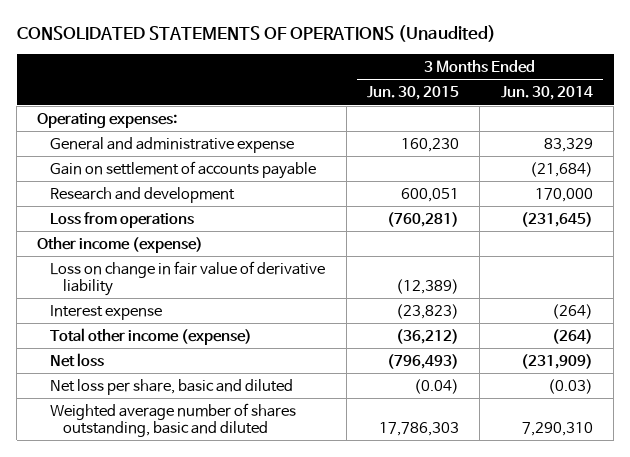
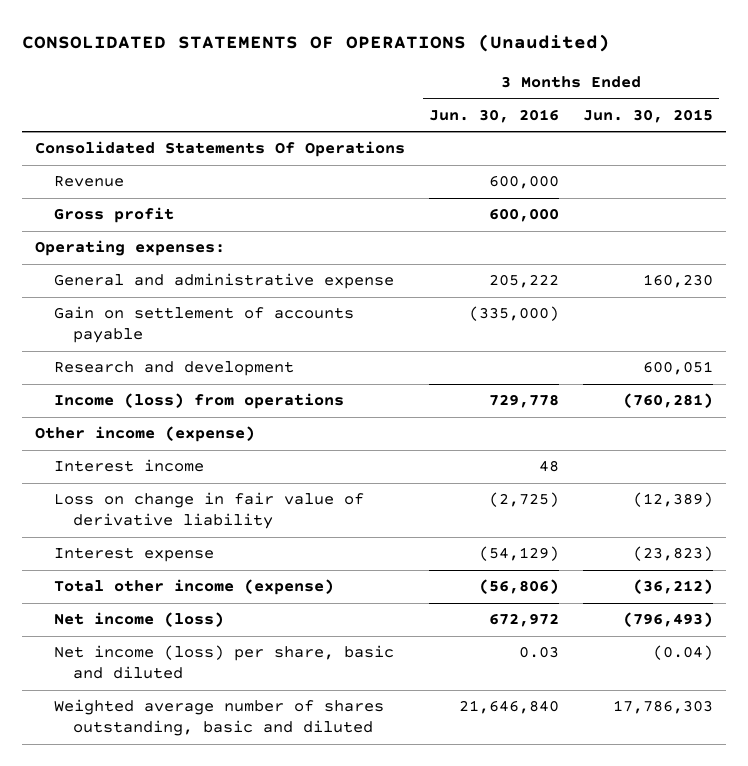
[500,86,593,101] Jun. 30, 2014 -> none
none -> [428,108,559,123] Jun. 30, 2016
none -> [34,141,405,158] Consolidated Statements Of Operations
none -> [53,176,124,188] Revenue
none -> [53,207,174,224] Gross profit
[50,212,195,229] Loss from operations -> [53,393,344,410] Income (loss) from operations
none -> [53,459,204,473] Interest income
[50,353,105,368] Net loss -> [53,612,224,628] Net income (loss)
[50,379,294,396] Net loss per share, basic and diluted -> [53,645,394,680] Net income (loss) per share, basic and diluted

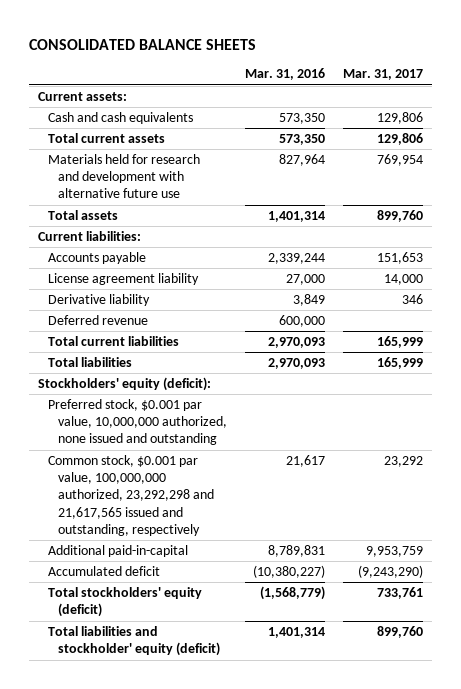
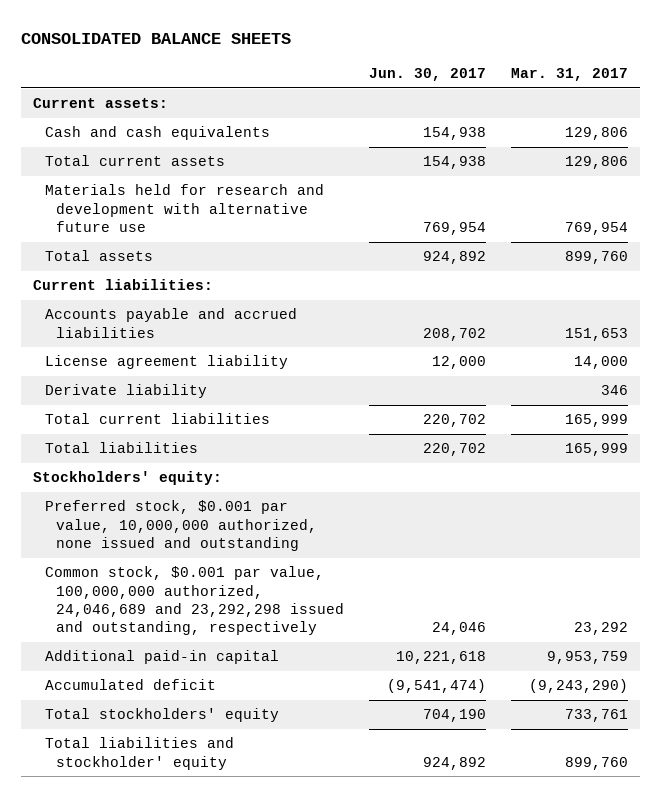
[244,68,325,81] Mar. 31, 2016 -> none
none -> [368,67,486,81] Jun. 30, 2017
[48,252,147,265] Accounts payable -> [44,308,297,338] Accounts payable and accrued liabilities
[48,315,149,326] Deferred revenue -> none
[48,294,151,307] Derivative liability -> [44,384,207,399] Derivate liability
[38,377,212,392] Stockholders' equity (deficit): -> [33,471,223,486] Stockholders' equity:
[48,455,214,536] Common stock, $0.001 par value, 100,000,000 authorized, 23,292,298 and 21,617,565 issued and outstanding, respectively -> [44,566,345,636] Common stock, $0.001 par value, 100,000,000 authorized, 24,046,689 and 23,292,298 issued and outstanding, respectively
[48,545,189,558] Additional paid-in-capital -> [44,650,279,665] Additional paid-in capital
[48,587,203,618] Total stockholders' equity (deficit) -> [44,708,279,723] Total stockholders' equity
[48,626,220,657] Total liabilities and stockholder' equity (deficit) -> [44,737,234,770] Total liabilities and stockholder' equity

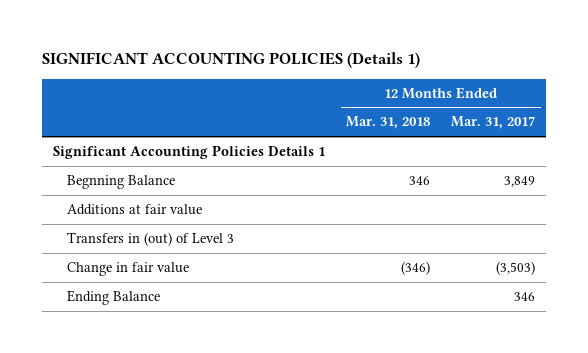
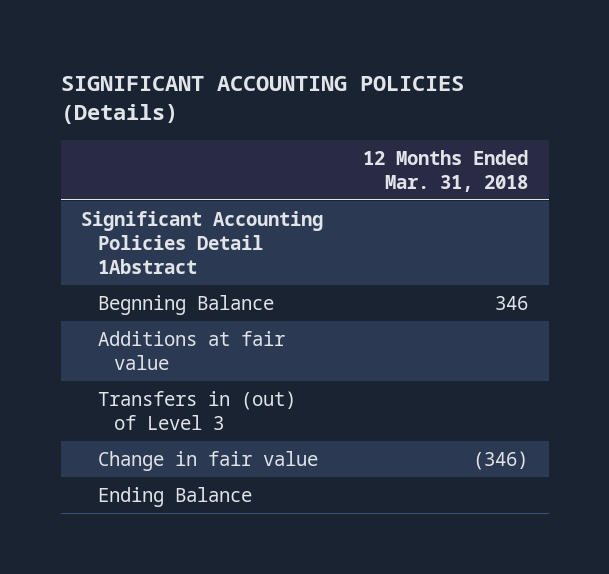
[42,52,421,69] SIGNIFICANT ACCOUNTING POLICIES (Details 1) -> [60,75,464,125] SIGNIFICANT ACCOUNTING POLICIES (Details)
[451,116,536,130] Mar. 31, 2017 -> none
[52,145,325,160] Significant Accounting Policies Details 1 -> [81,210,324,274] Significant Accounting Policies Detail 1Abstract

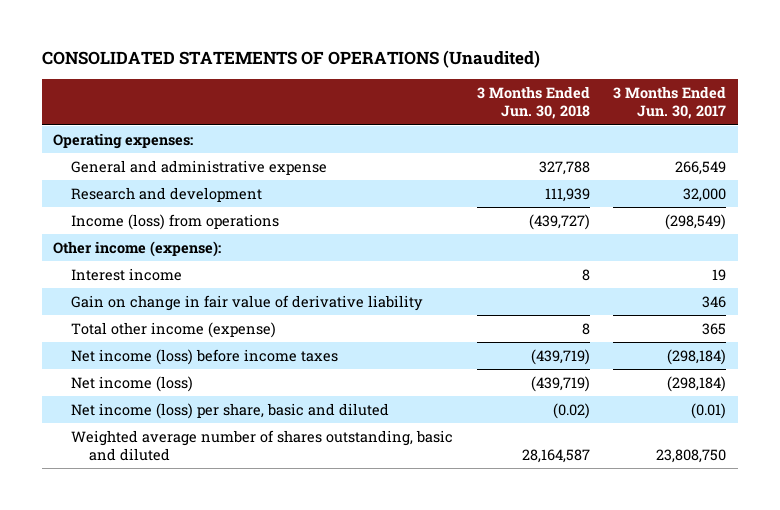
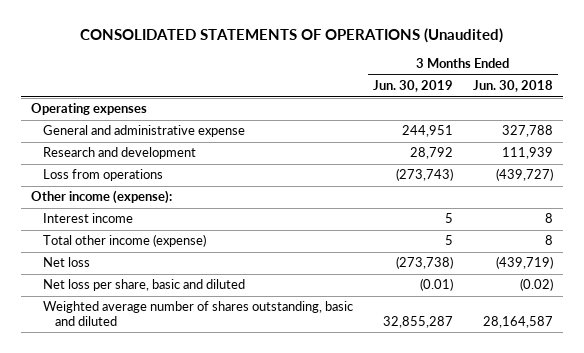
[613,86,727,120] 3 Months Ended Jun. 30, 2017 -> none
none -> [373,80,454,93] Jun. 30, 2019
[53,132,194,149] Operating expenses: -> [31,103,148,116] Operating expenses
[71,213,280,230] Income (loss) from operations -> [43,169,164,182] Loss from operations
[71,294,424,311] Gain on change in fair value of derivative liability -> none
[71,348,339,365] Net income (loss) before income taxes -> none
[71,375,194,392] Net income (loss) -> [43,257,91,268] Net loss
[71,402,390,419] Net income (loss) per share, basic and diluted -> [43,279,246,292] Net loss per share, basic and diluted

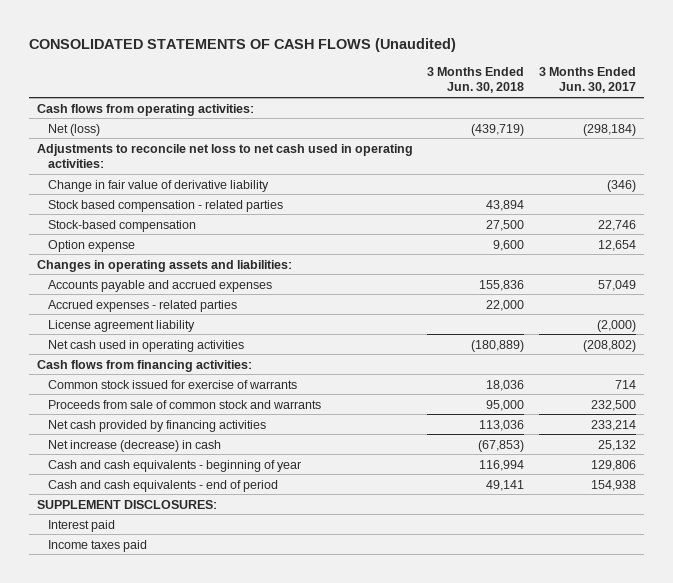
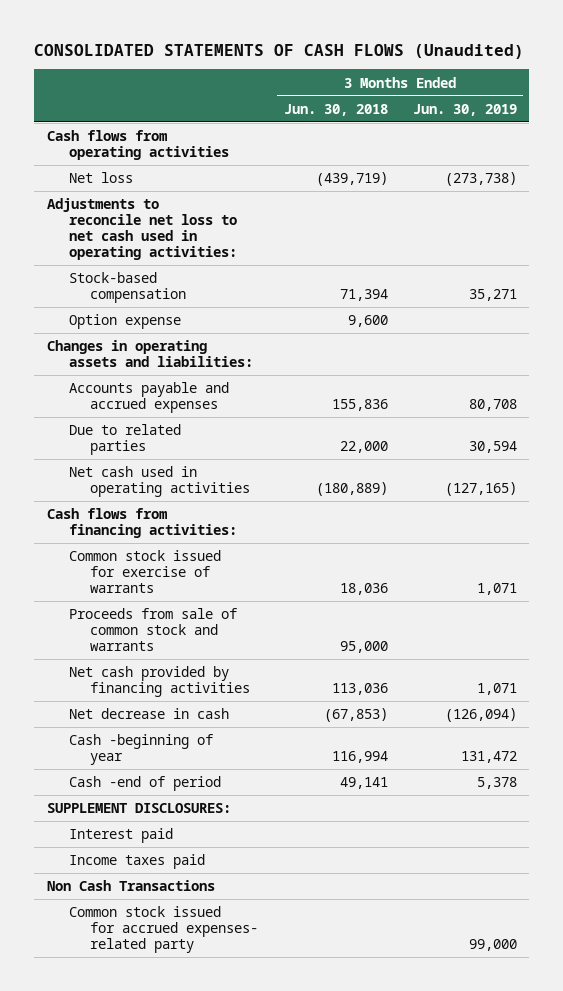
[539,67,637,94] 3 Months Ended Jun. 30, 2017 -> none
none -> [412,103,517,116] Jun. 30, 2019
[36,103,254,116] Cash flows from operating activities: -> [46,130,229,161] Cash flows from operating activities
[47,123,100,136] Net (loss) -> [68,172,133,184] Net loss
[47,179,269,192] Change in fair value of derivative liability -> none
[47,199,283,212] Stock based compensation - related parties -> none
[486,219,525,231] 27,500 -> [339,289,388,302] 71,394
[47,299,237,312] Accrued expenses - related parties -> none
[47,319,195,332] License agreement liability -> none
none -> [68,424,181,456] Due to related parties
[47,439,221,452] Net increase (decrease) in cash -> [68,708,229,720] Net decrease in cash
[47,459,301,472] Cash and cash equivalents - beginning of year -> [68,734,213,766] Cash -beginning of year
[47,479,278,492] Cash and cash equivalents - end of period -> [68,776,221,792] Cash -end of period
none -> [46,880,215,892] Non Cash Transactions
none -> [68,906,259,954] Common stock issued for accrued expenses- related party

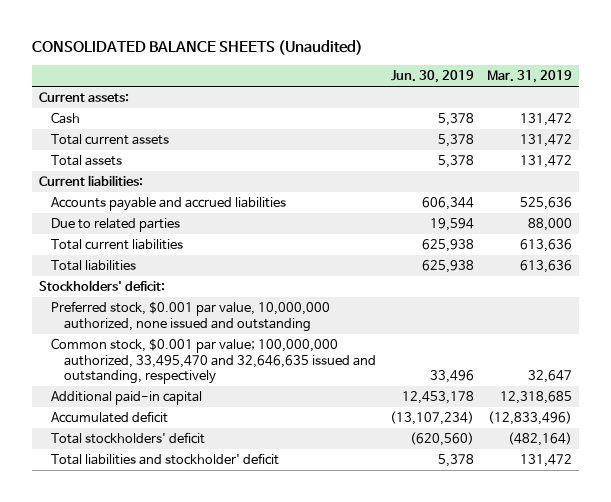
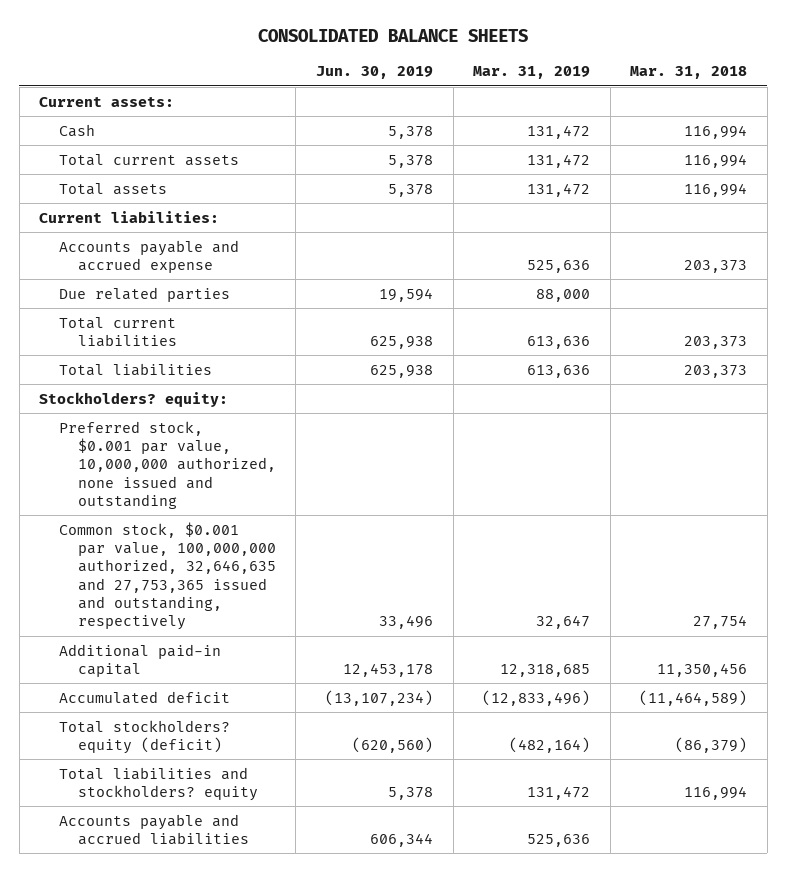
[31,40,363,56] CONSOLIDATED BALANCE SHEETS (Unaudited) -> [258,29,529,43] CONSOLIDATED BALANCE SHEETS
none -> [630,66,748,80] Mar. 31, 2018
none -> [58,239,239,273] Accounts payable and accrued expense
[51,218,181,233] Due to related parties -> [58,286,230,302] Due related parties
[38,280,165,292] Stockholders' deficit: -> [39,391,229,407] Stockholders? equity:
[51,338,377,385] Common stock, $0.001 par value; 100,000,000 authorized, 33,495,470 and 32,646,635 issued and outstanding, respectively -> [58,521,276,631] Common stock, $0.001 par value, 100,000,000 authorized, 32,646,635 and 27,753,365 issued and outstanding, respectively
[51,432,206,445] Total stockholders' deficit -> [58,719,230,754] Total stockholders? equity (deficit)
[51,453,280,466] Total liabilities and stockholder' deficit -> [58,766,258,801] Total liabilities and stockholders? equity
[51,197,287,212] Accounts payable and accrued liabilities -> [58,813,249,845] Accounts payable and accrued liabilities

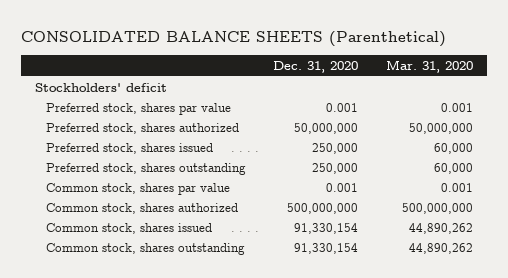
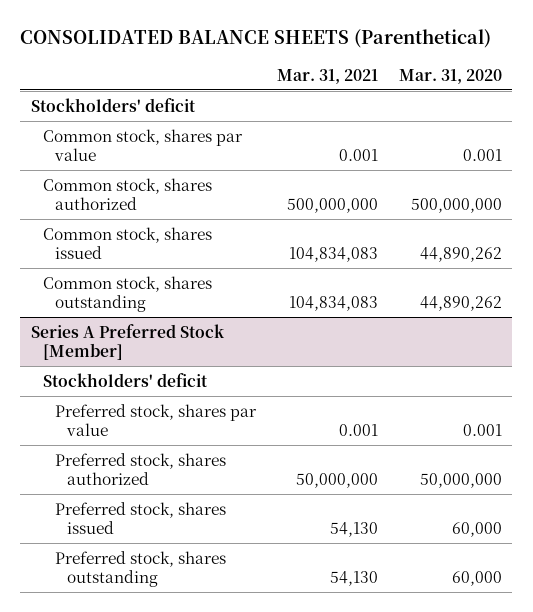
[273,61,359,74] Dec. 31, 2020 -> none
none -> [276,68,378,84] Mar. 31, 2021
[45,102,231,115] Preferred stock, shares par value -> none
[45,122,239,134] Preferred stock, shares authorized -> none
[45,142,213,154] Preferred stock, shares issued -> none
[45,162,246,175] Preferred stock, shares outstanding -> none
none -> [30,323,225,361] Series A Preferred Stock [Member]
none -> [42,372,208,387] Stockholders' deficit
none -> [54,403,257,437] Preferred stock, shares par value
none -> [54,452,226,486] Preferred stock, shares authorized
none -> [54,501,226,535] Preferred stock, shares issued
none -> [54,550,226,588] Preferred stock, shares outstanding

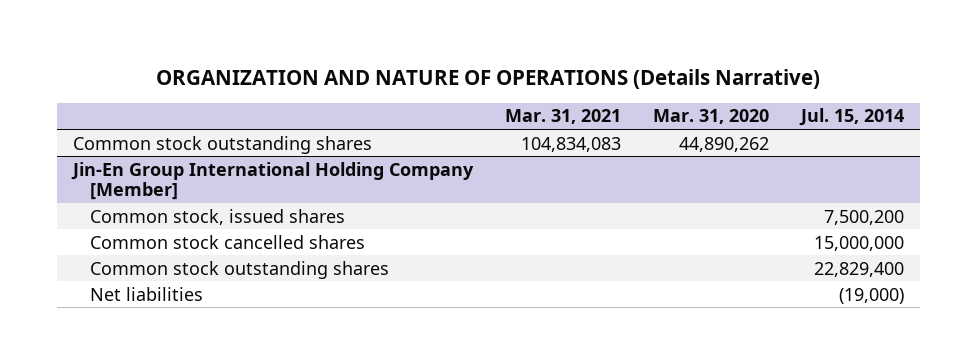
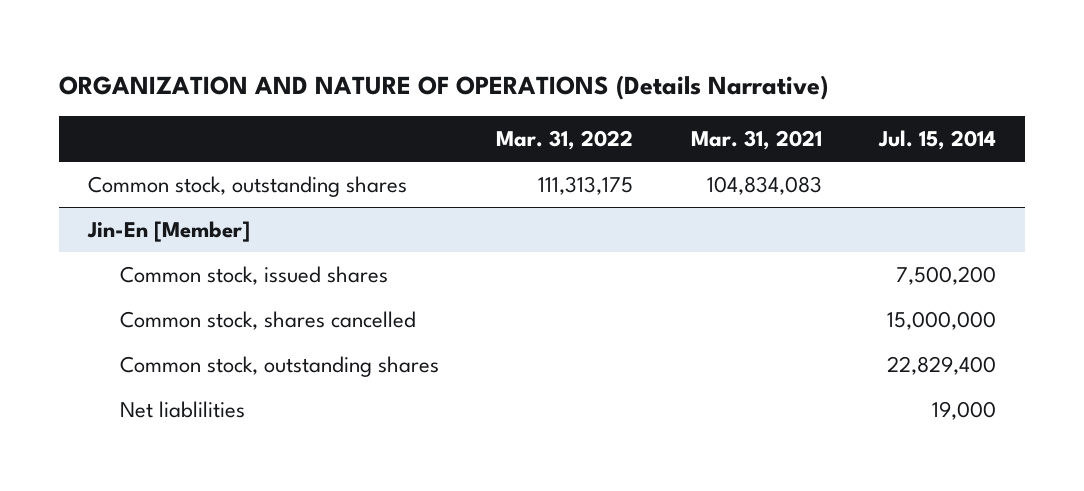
[652,109,769,125] Mar. 31, 2020 -> none
none -> [496,130,634,151] Mar. 31, 2022
[71,161,475,201] Jin-En Group International Holding Company [Member] -> none
[73,135,373,154] Common stock outstanding shares -> [87,175,407,197] Common stock, outstanding shares
none -> [86,220,250,242] Jin-En [Member]
[90,234,366,249] Common stock cancelled shares -> [119,310,416,330] Common stock, shares cancelled
[90,260,390,279] Common stock outstanding shares -> [119,355,439,377] Common stock, outstanding shares
[90,286,204,301] Net liabilities -> [119,400,245,418] Net liablilities
[838,287,904,304] (19,000) -> [931,400,996,420] 19,000

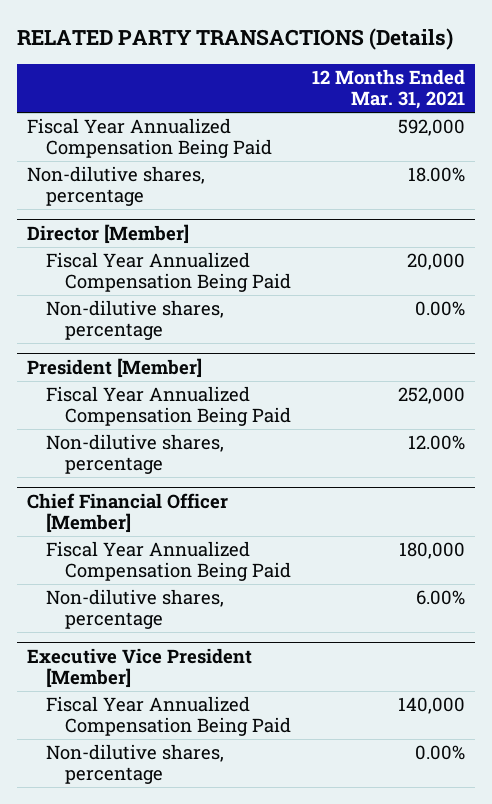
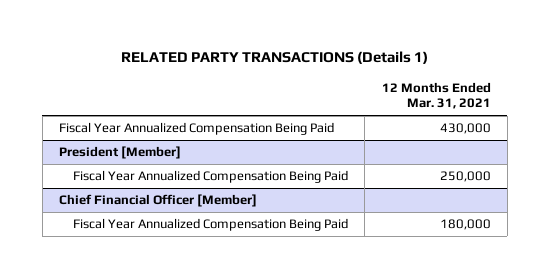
[16,28,453,51] RELATED PARTY TRANSACTIONS (Details) -> [120,51,428,65] RELATED PARTY TRANSACTIONS (Details 1)
[27,166,206,207] Non-dilutive shares, percentage -> none
[27,223,190,244] Director [Member] -> none
[46,252,292,293] Fiscal Year Annualized Compensation Being Paid -> none
[46,300,225,341] Non-dilutive shares, percentage -> none
[397,119,465,137] 592,000 -> [439,123,491,135] 430,000
[46,434,225,475] Non-dilutive shares, percentage -> none
[397,387,465,405] 252,000 -> [439,171,491,183] 250,000
[46,589,225,630] Non-dilutive shares, percentage -> none
[27,647,253,689] Executive Vice President [Member] -> none
[46,696,292,737] Fiscal Year Annualized Compensation Being Paid -> none
[46,744,225,785] Non-dilutive shares, percentage -> none

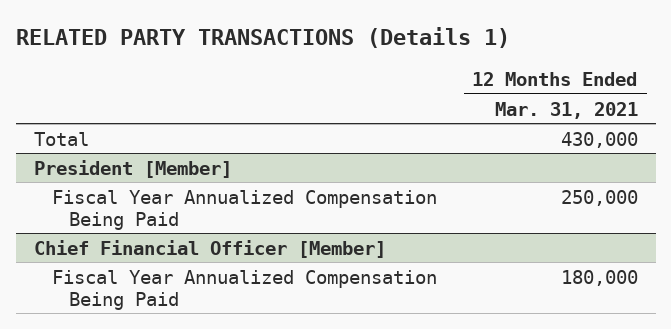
[58,122,334,136] Fiscal Year Annualized Compensation Being Paid -> none
none -> [33,131,89,146] Total

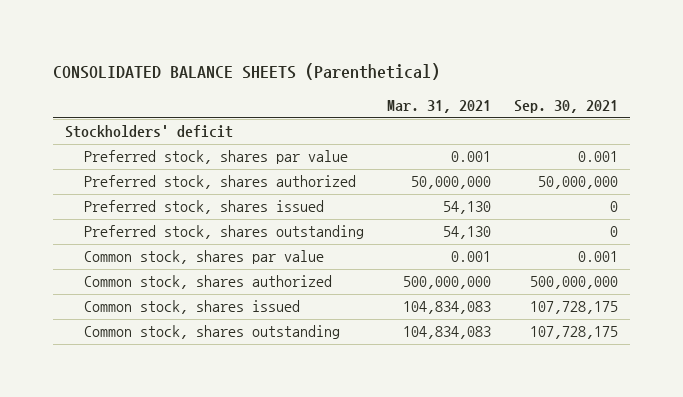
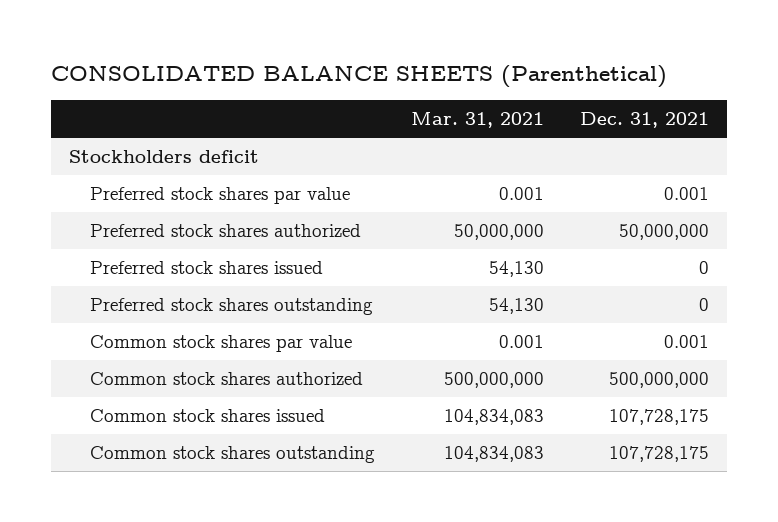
[514,100,619,114] Sep. 30, 2021 -> none
none -> [579,112,709,129] Dec. 31, 2021
[64,125,233,139] Stockholders' deficit -> [69,150,260,164] Stockholders deficit
[84,150,349,165] Preferred stock, shares par value -> [90,187,351,205] Preferred stock shares par value
[84,175,357,190] Preferred stock, shares authorized -> [90,224,362,238] Preferred stock shares authorized
[84,200,325,215] Preferred stock, shares issued -> [90,261,324,275] Preferred stock shares issued
[84,225,365,240] Preferred stock, shares outstanding -> [90,298,374,316] Preferred stock shares outstanding
[84,250,325,265] Common stock, shares par value -> [90,335,353,353] Common stock shares par value
[84,275,333,290] Common stock, shares authorized -> [90,372,364,386] Common stock shares authorized
[84,300,301,315] Common stock, shares issued -> [90,409,326,423] Common stock shares issued
[84,325,341,340] Common stock, shares outstanding -> [90,446,376,464] Common stock shares outstanding

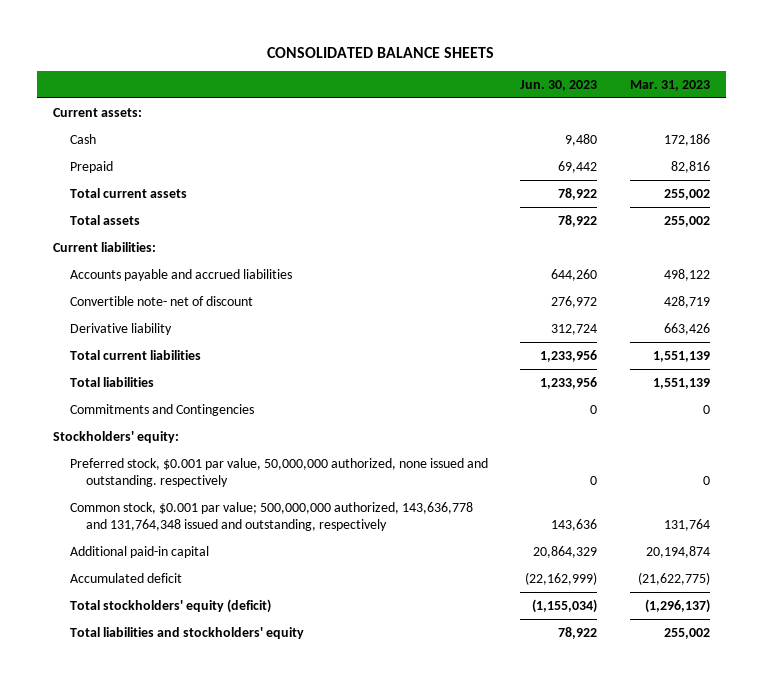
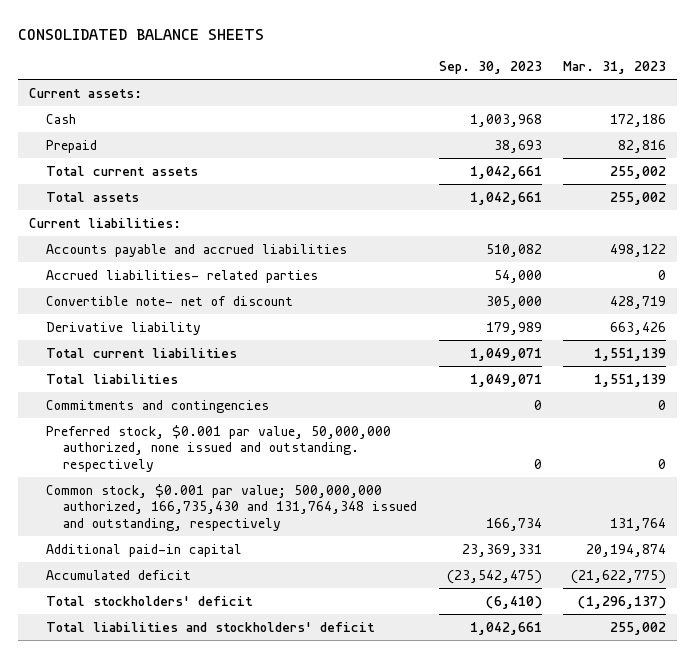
[520,80,598,92] Jun. 30, 2023 -> none
none -> [438,61,542,75] Sep. 30, 2023
none -> [46,269,319,283] Accrued liabilities- related parties
[53,430,180,443] Stockholders' equity: -> none
[69,403,254,416] Commitments and Contingencies -> [46,399,270,413] Commitments and contingencies
[69,501,473,532] Common stock, $0.001 par value; 500,000,000 authorized, 143,636,778 and 131,764,348 issued and outstanding, respectively -> [46,483,418,531] Common stock, $0.001 par value; 500,000,000 authorized, 166,735,430 and 131,764,348 issued and outstanding, respectively
[69,598,271,613] Total stockholders' equity (deficit) -> [46,595,254,606] Total stockholders' deficit
[69,626,304,639] Total liabilities and stockholders' equity -> [46,621,376,632] Total liabilities and stockholders' deficit

